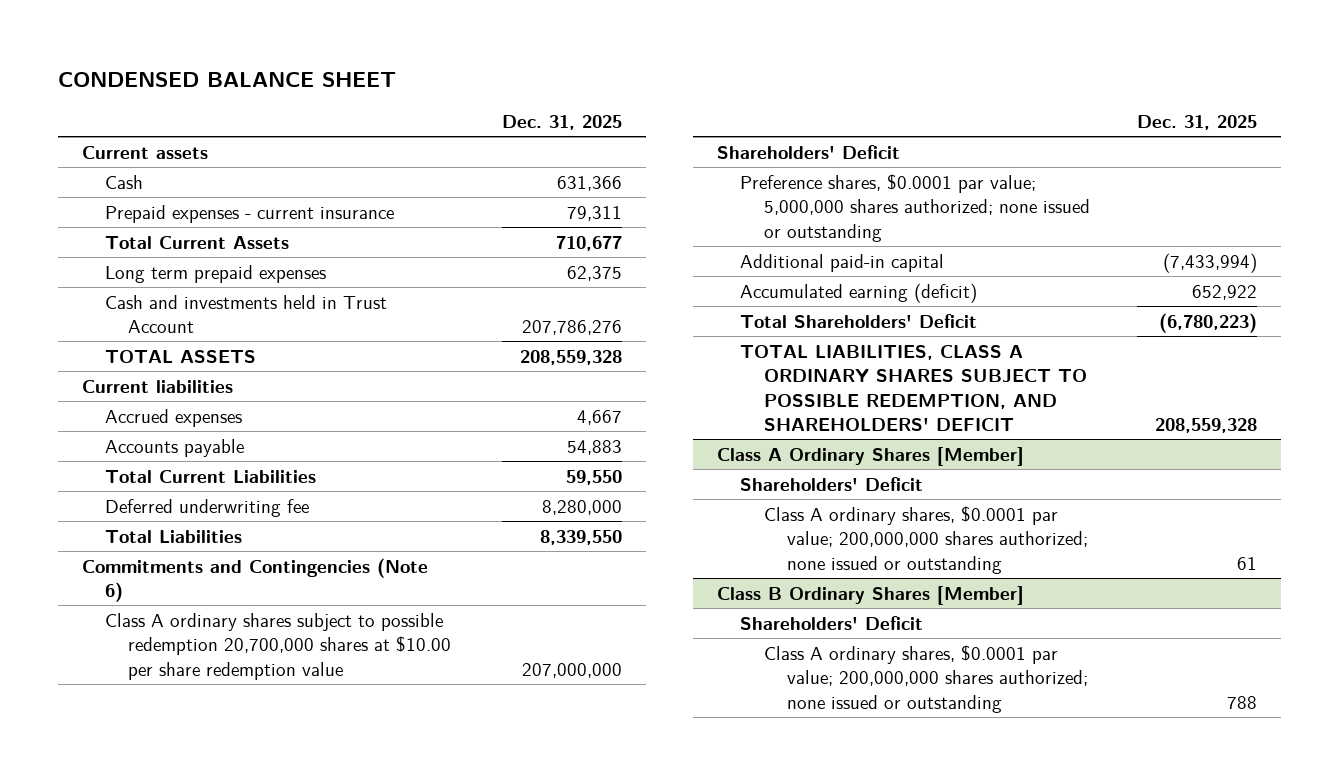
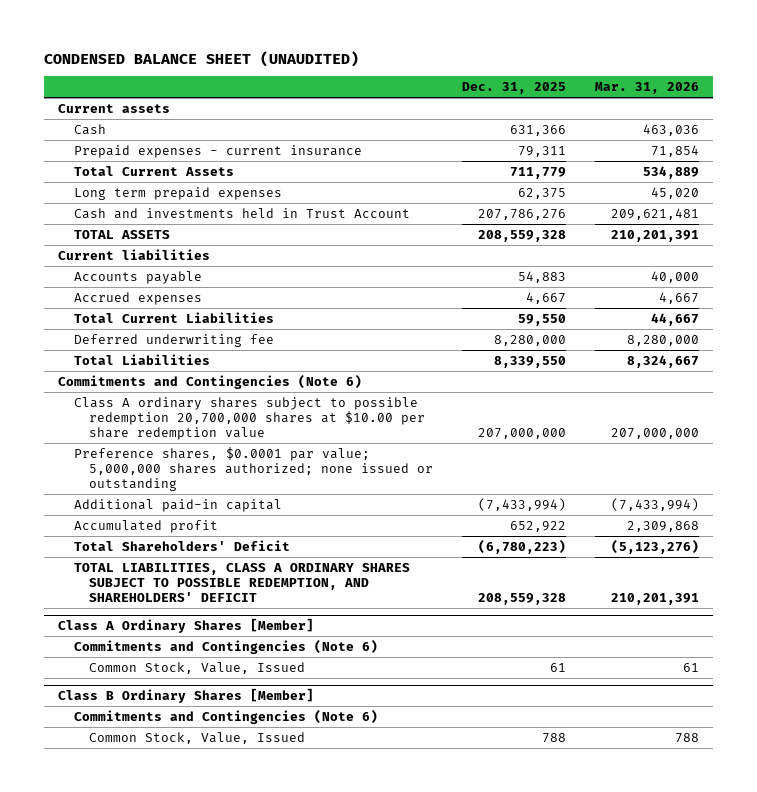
[57,72,396,88] CONDENSED BALANCE SHEET -> [44,50,360,67] CONDENSED BALANCE SHEET (UNAUDITED)
none -> [594,82,699,95] Mar. 31, 2026
[555,235,622,251] 710,677 -> [510,166,567,179] 711,779
[104,408,242,427] Accrued expenses -> [73,291,202,305] Accrued expenses
[717,144,901,159] Shareholders' Deficit -> none
[740,282,978,303] Accumulated earning (deficit) -> [73,519,218,533] Accumulated profit
[740,476,924,491] Shareholders' Deficit -> none
none -> [73,639,378,654] Commitments and Contingencies (Note 6)
[763,505,1089,574] Class A ordinary shares, $0.0001 par value; 200,000,000 shares authorized; none issued or outstanding -> [89,661,306,674] Common Stock, Value, Issued
[740,615,924,630] Shareholders' Deficit -> none
none -> [73,709,378,724] Commitments and Contingencies (Note 6)
[763,644,1089,713] Class A ordinary shares, $0.0001 par value; 200,000,000 shares authorized; none issued or outstanding -> [89,731,306,744] Common Stock, Value, Issued

